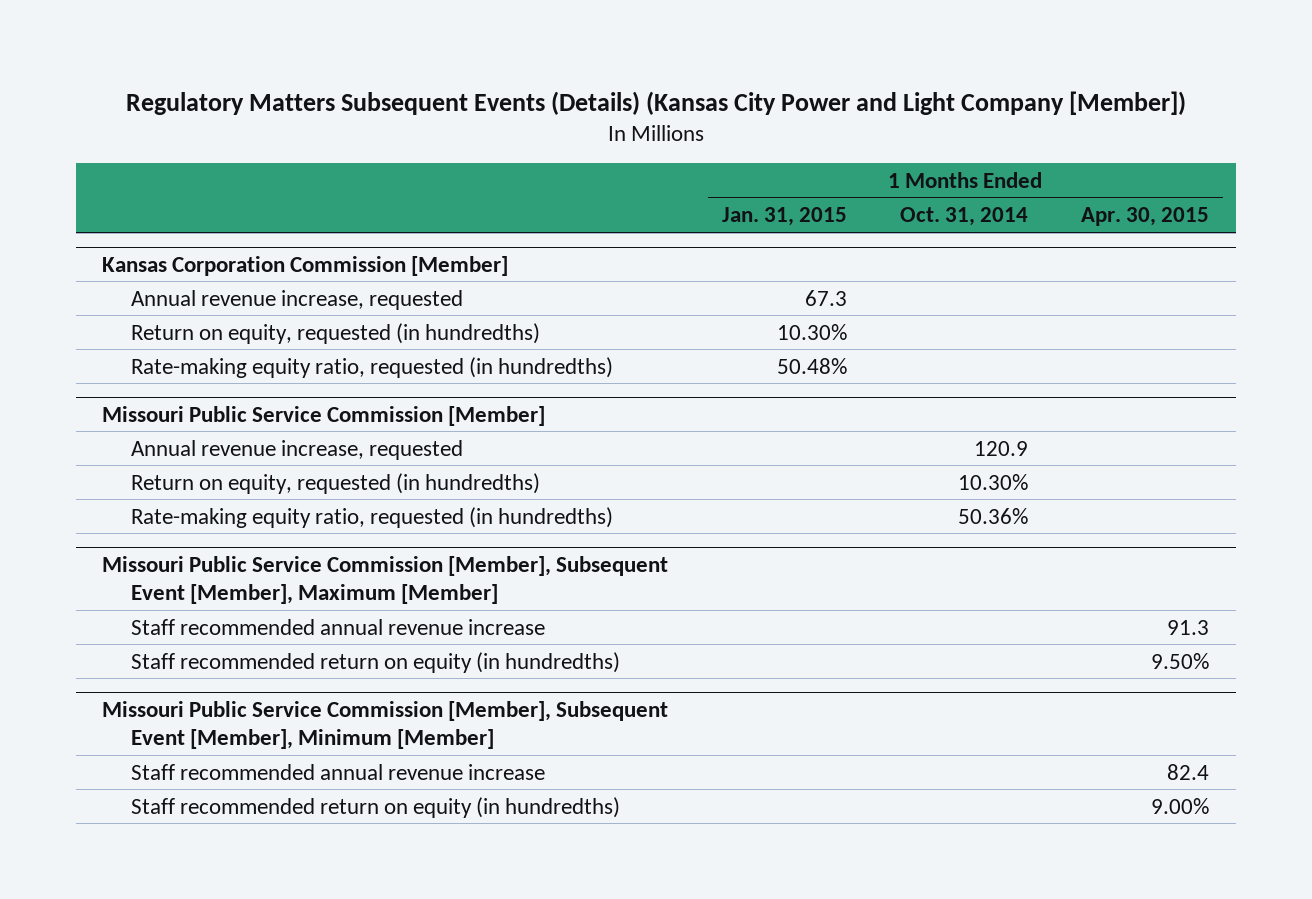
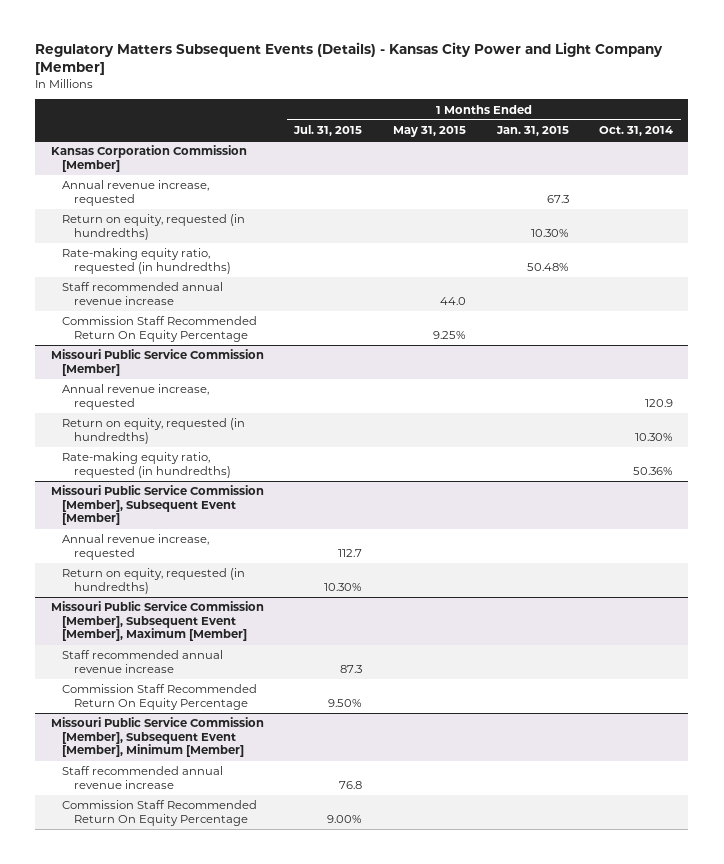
[125,90,1186,115] Regulatory Matters Subsequent Events (Details) (Kansas City Power and Light Company [Member]) -> [35,41,664,75] Regulatory Matters Subsequent Events (Details) - Kansas City Power and Light Company [Member]
[1081,207,1210,227] Apr. 30, 2015 -> none
none -> [293,125,363,137] Jul. 31, 2015
none -> [392,126,466,138] May 31, 2015
none -> [62,282,224,305] Staff recommended annual revenue increase
none -> [62,316,258,342] Commission Staff Recommended Return On Equity Percentage
none -> [50,485,264,526] Missouri Public Service Commission [Member], Subsequent Event [Member]
none -> [62,534,210,560] Annual revenue increase, requested
none -> [62,568,246,594] Return on equity, requested (in hundredths)
[131,651,621,673] Staff recommended return on equity (in hundredths) -> [62,684,258,710] Commission Staff Recommended Return On Equity Percentage
[131,796,621,818] Staff recommended return on equity (in hundredths) -> [62,800,258,826] Commission Staff Recommended Return On Equity Percentage

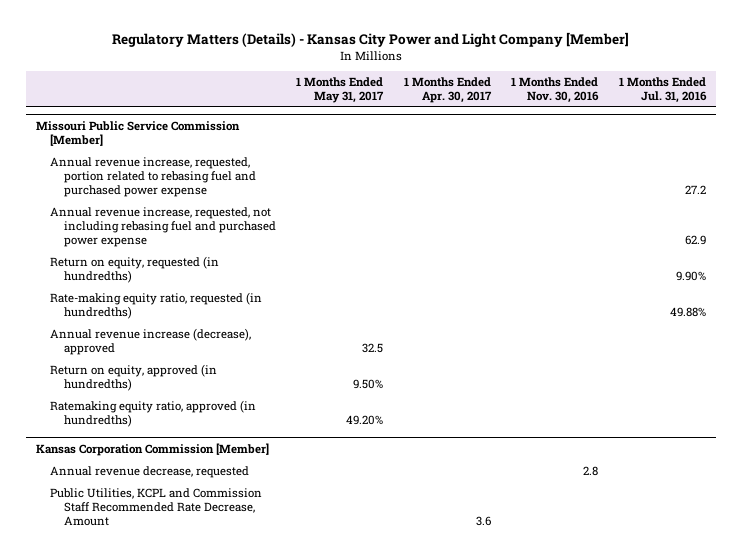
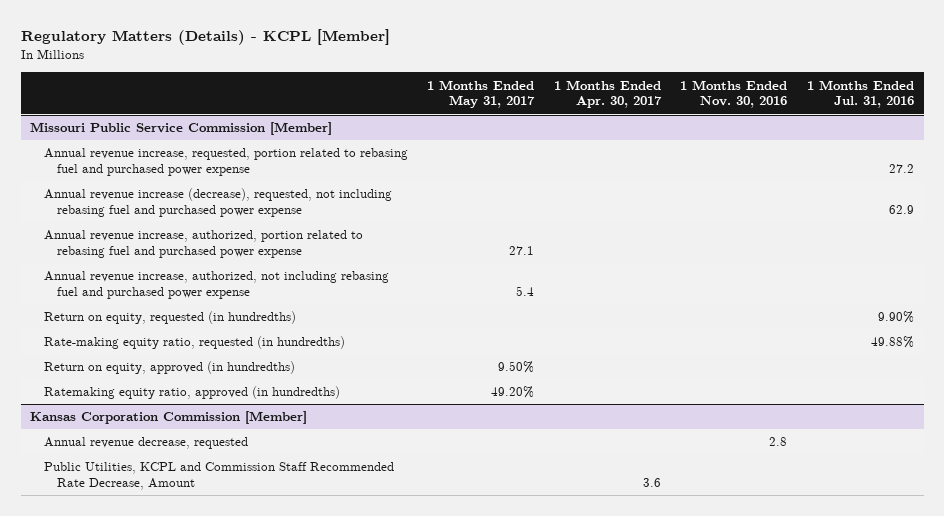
[111,31,629,47] Regulatory Matters (Details) - Kansas City Power and Light Company [Member] -> [20,29,390,46] Regulatory Matters (Details) - KCPL [Member]
[50,207,277,247] Annual revenue increase, requested, not including rebasing fuel and purchased power expense -> [43,188,392,218] Annual revenue increase (decrease), requested, not including rebasing fuel and purchased power expense
none -> [43,230,363,259] Annual revenue increase, authorized, portion related to rebasing fuel and purchased power expense
none -> [43,271,389,300] Annual revenue increase, authorized, not including rebasing fuel and purchased power expense
[50,328,252,355] Annual revenue increase (decrease), approved -> none

